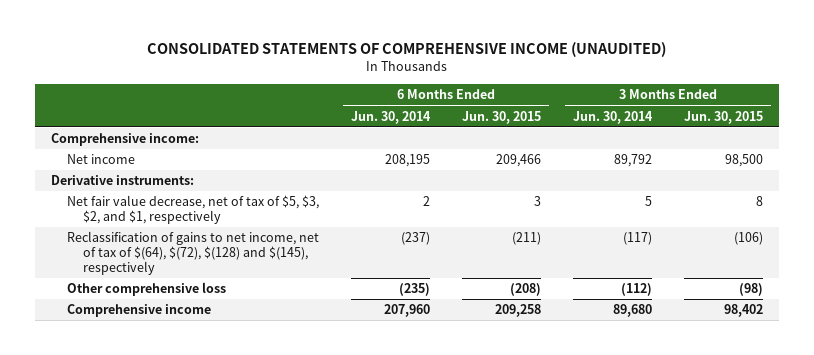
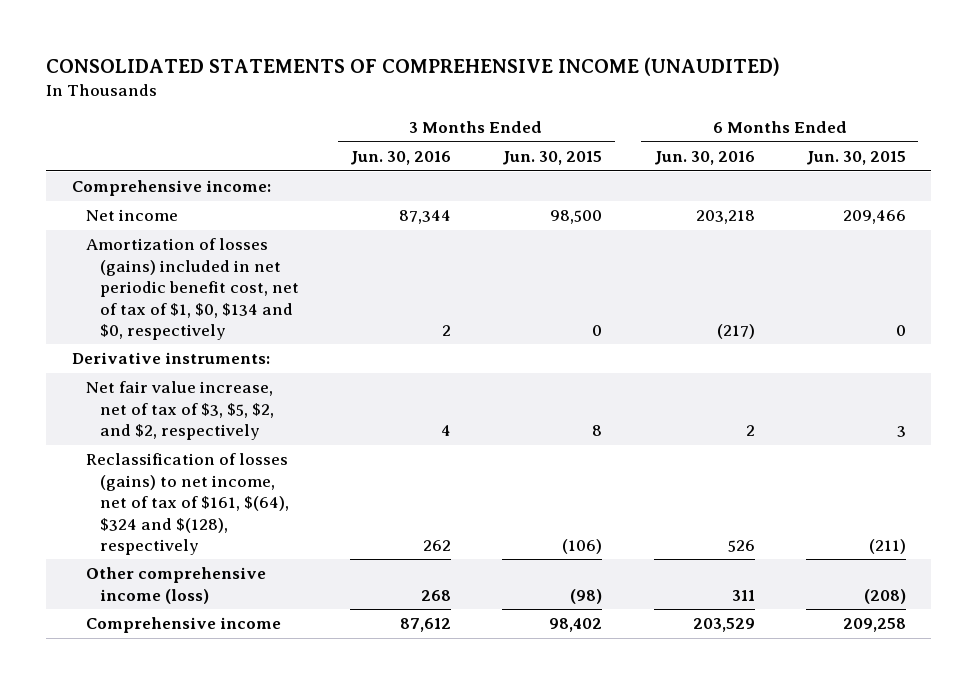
[350,110,431,124] Jun. 30, 2014 -> none
[572,110,653,124] Jun. 30, 2014 -> none
none -> [350,151,452,166] Jun. 30, 2016
none -> [653,151,755,166] Jun. 30, 2016
none -> [85,238,300,340] Amortization of losses (gains) included in net periodic benefit cost, net of tax of $1, $0, $134 and $0, respectively
[66,195,319,225] Net fair value decrease, net of tax of $5, $3, $2, and $1, respectively -> [85,381,275,441] Net fair value increase, net of tax of $3, $5, $2, and $2, respectively
[66,231,319,275] Reclassification of gains to net income, net of tax of $(64), $(72), $(128) and $(145), respectively -> [85,453,290,555] Reclassification of losses (gains) to net income, net of tax of $161, $(64), $324 and $(128), respectively
[66,282,226,297] Other comprehensive loss -> [85,567,266,604] Other comprehensive income (loss)

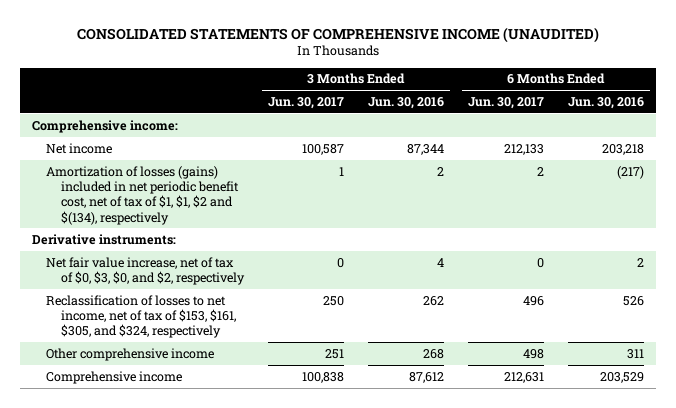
[502,151,603,166] Jun. 30, 2015 -> none
[805,151,906,166] Jun. 30, 2015 -> none
none -> [267,96,344,109] Jun. 30, 2017
none -> [467,96,544,109] Jun. 30, 2017
[85,238,300,340] Amortization of losses (gains) included in net periodic benefit cost, net of tax of $1, $0, $134 and $0, respectively -> [46,165,239,225] Amortization of losses (gains) included in net periodic benefit cost, net of tax of $1, $1, $2 and $(134), respectively
[85,381,275,441] Net fair value increase, net of tax of $3, $5, $2, and $2, respectively -> [46,256,245,286] Net fair value increase, net of tax of $0, $3, $0, and $2, respectively
[85,453,290,555] Reclassification of losses (gains) to net income, net of tax of $161, $(64), $324 and $(128), respectively -> [46,294,236,339] Reclassification of losses to net income, net of tax of $153, $161, $305, and $324, respectively
[85,567,266,604] Other comprehensive income (loss) -> [46,347,215,361] Other comprehensive income

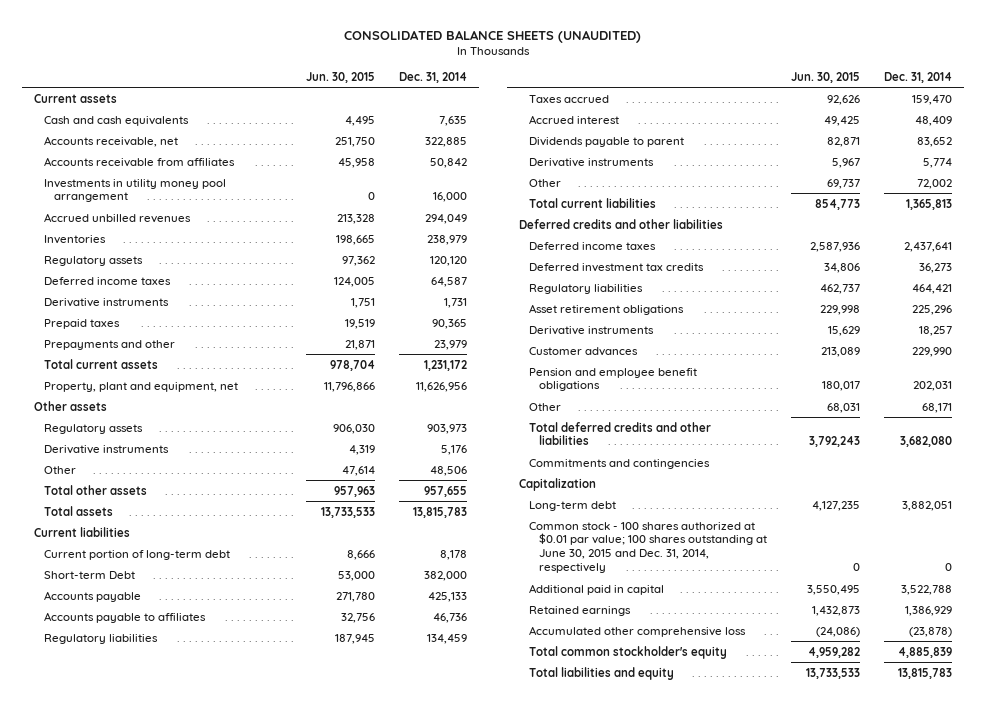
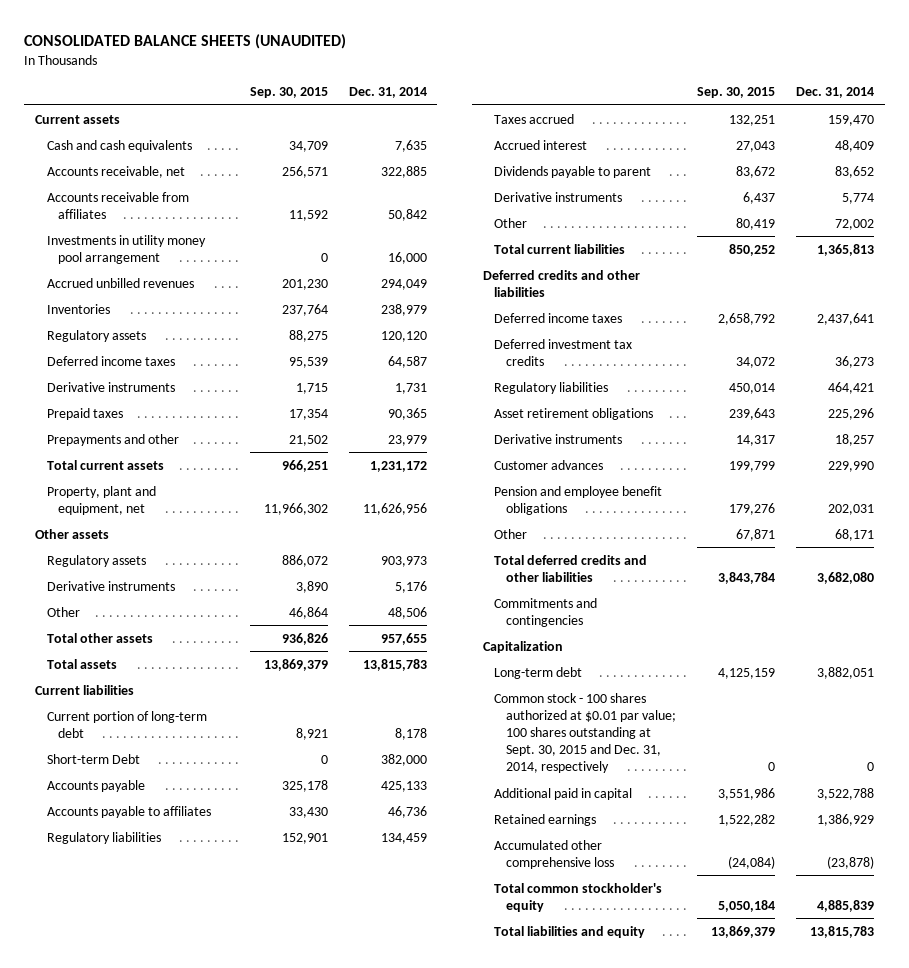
[305,71,375,83] Jun. 30, 2015 -> none
none -> [249,87,328,99] Sep. 30, 2015
[528,521,767,574] Common stock - 100 shares authorized at $0.01 par value; 100 shares outstanding at June 30, 2015 and Dec. 31, 2014, respectively -> [494,692,677,774] Common stock - 100 shares authorized at $0.01 par value; 100 shares outstanding at Sept. 30, 2015 and Dec. 31, 2014, respectively

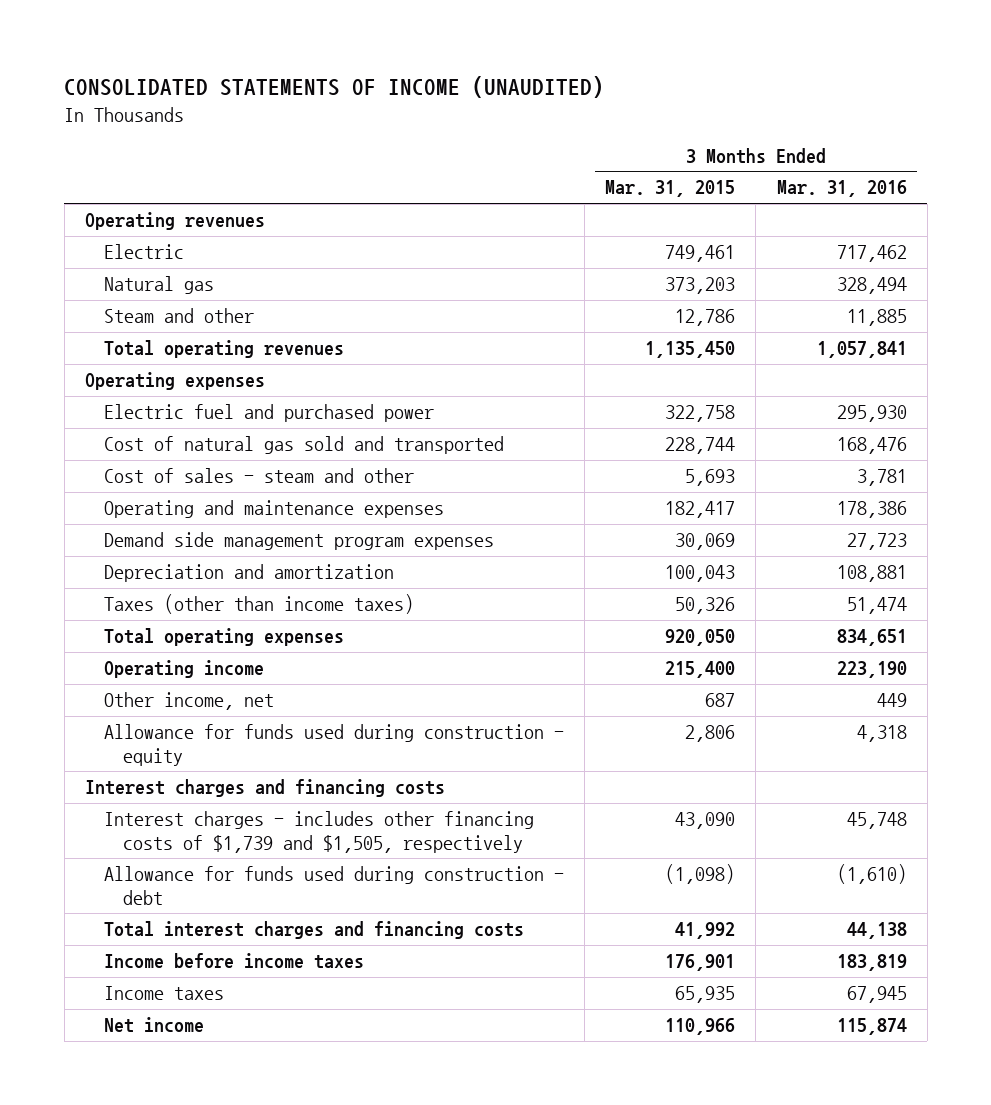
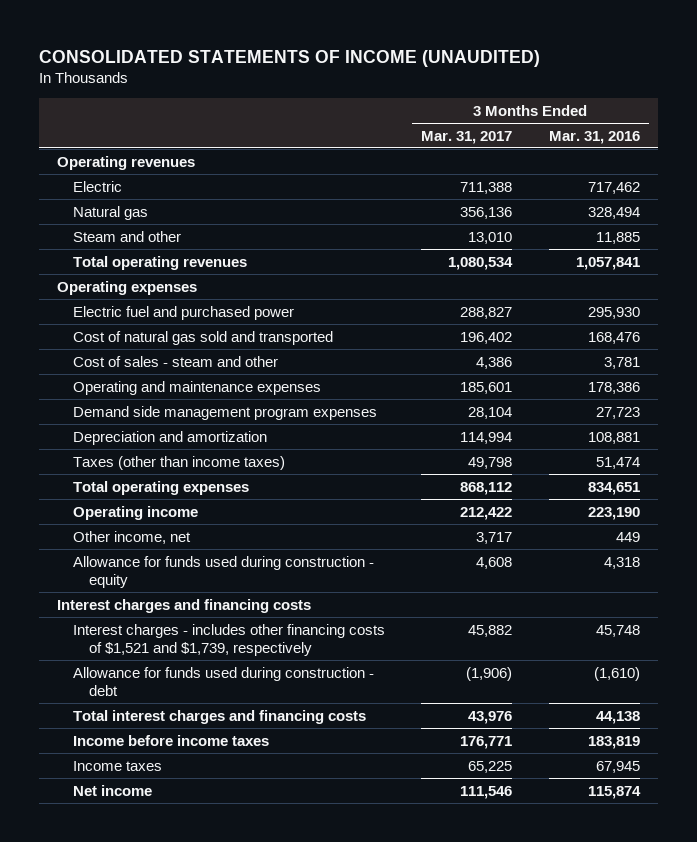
[605,180,736,198] Mar. 31, 2015 -> none
none -> [421,130,513,144] Mar. 31, 2017
[103,810,534,853] Interest charges - includes other financing costs of $1,739 and $1,505, respectively -> [72,623,385,656] Interest charges - includes other financing costs of $1,521 and $1,739, respectively

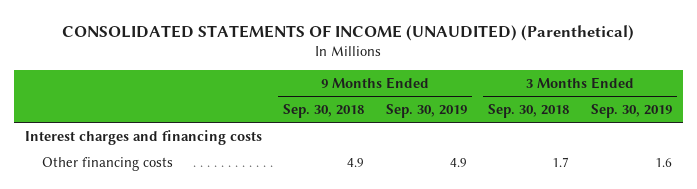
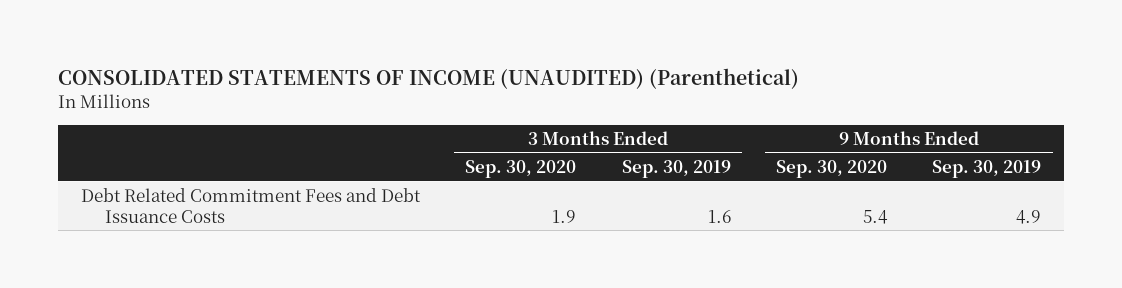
[283,104,365,119] Sep. 30, 2018 -> none
[488,104,570,119] Sep. 30, 2018 -> none
none -> [465,159,577,178] Sep. 30, 2020
none -> [776,159,888,178] Sep. 30, 2020
[24,129,262,145] Interest charges and financing costs -> none
[41,156,173,171] Other financing costs -> [81,188,422,223] Debt Related Commitment Fees and Debt Issuance Costs

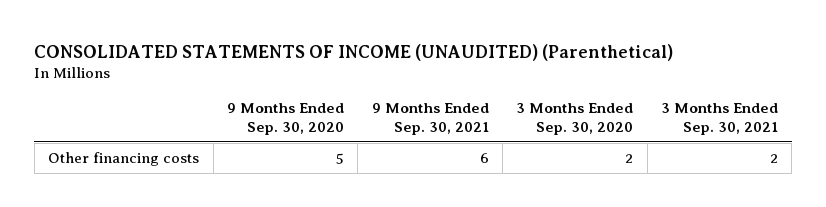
[621,159,731,178] Sep. 30, 2019 -> none
[932,159,1042,178] Sep. 30, 2019 -> none
none -> [371,103,489,136] 9 Months Ended Sep. 30, 2021
none -> [661,103,779,136] 3 Months Ended Sep. 30, 2021
[81,188,422,223] Debt Related Commitment Fees and Debt Issuance Costs -> none
none -> [48,151,200,166] Other financing costs

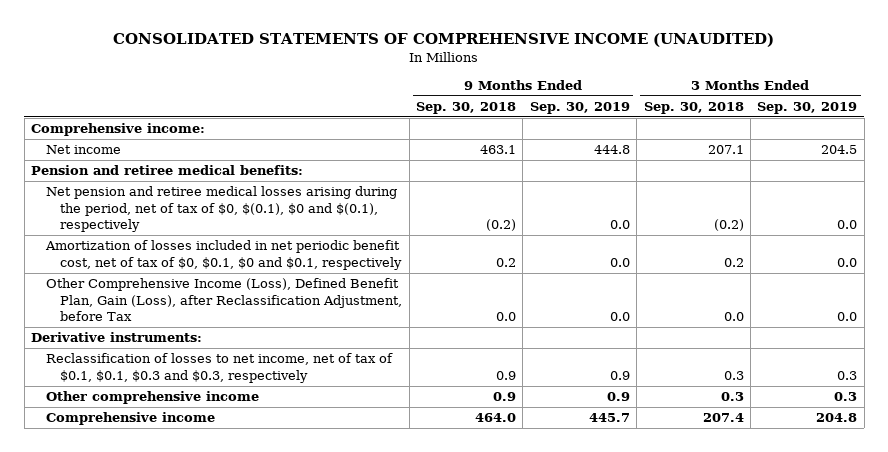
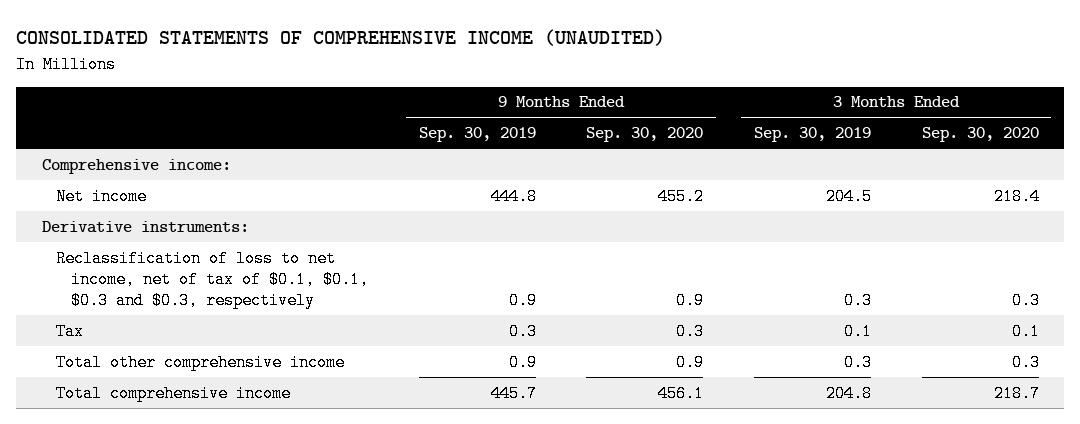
[416,102,517,115] Sep. 30, 2018 -> none
[643,102,744,115] Sep. 30, 2018 -> none
none -> [586,127,704,143] Sep. 30, 2020
none -> [921,127,1039,143] Sep. 30, 2020
[30,165,303,176] Pension and retiree medical benefits: -> none
[45,186,397,233] Net pension and retiree medical losses arising during the period, net of tax of $0, $(0.1), $0 and $(0.1), respectively -> none
[44,240,403,270] Amortization of losses included in net periodic benefit cost, net of tax of $0, $0.1, $0 and $0.1, respectively -> none
[45,278,403,322] Other Comprehensive Income (Loss), Defined Benefit Plan, Gain (Loss), after Reclassification Adjustment, before Tax -> none
[45,353,393,383] Reclassification of losses to net income, net of tax of $0.1, $0.1, $0.3 and $0.3, respectively -> [56,249,370,309] Reclassification of loss to net income, net of tax of $0.1, $0.1, $0.3 and $0.3, respectively
none -> [56,322,85,340] Tax
[45,391,259,405] Other comprehensive income -> [56,353,346,371] Total other comprehensive income
[45,412,215,426] Comprehensive income -> [56,384,292,402] Total comprehensive income

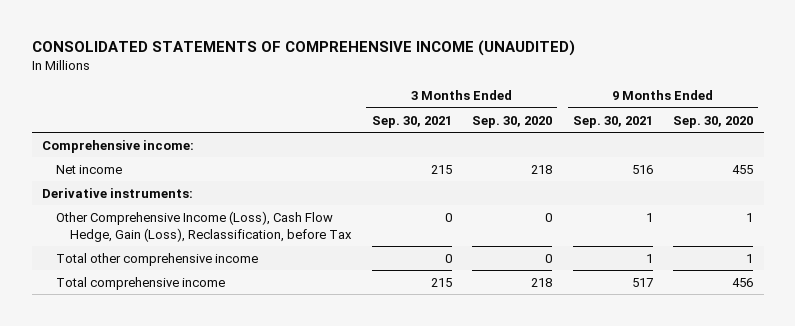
[418,127,536,143] Sep. 30, 2019 -> none
[754,127,872,143] Sep. 30, 2019 -> none
none -> [371,115,452,128] Sep. 30, 2021
none -> [572,115,653,128] Sep. 30, 2021
[658,187,705,205] 455.2 -> [732,164,754,174] 455
[993,187,1040,205] 218.4 -> [531,164,553,174] 218
[56,249,370,309] Reclassification of loss to net income, net of tax of $0.1, $0.1, $0.3 and $0.3, respectively -> none
[56,322,85,340] Tax -> none
none -> [56,210,353,242] Other Comprehensive Income (Loss), Cash Flow Hedge, Gain (Loss), Reclassification, before Tax
[676,353,705,371] 0.9 -> [746,253,754,263] 1
[1011,353,1040,371] 0.3 -> [545,253,553,263] 0
[658,384,705,402] 456.1 -> [732,277,754,287] 456
[993,384,1040,402] 218.7 -> [531,277,553,287] 218

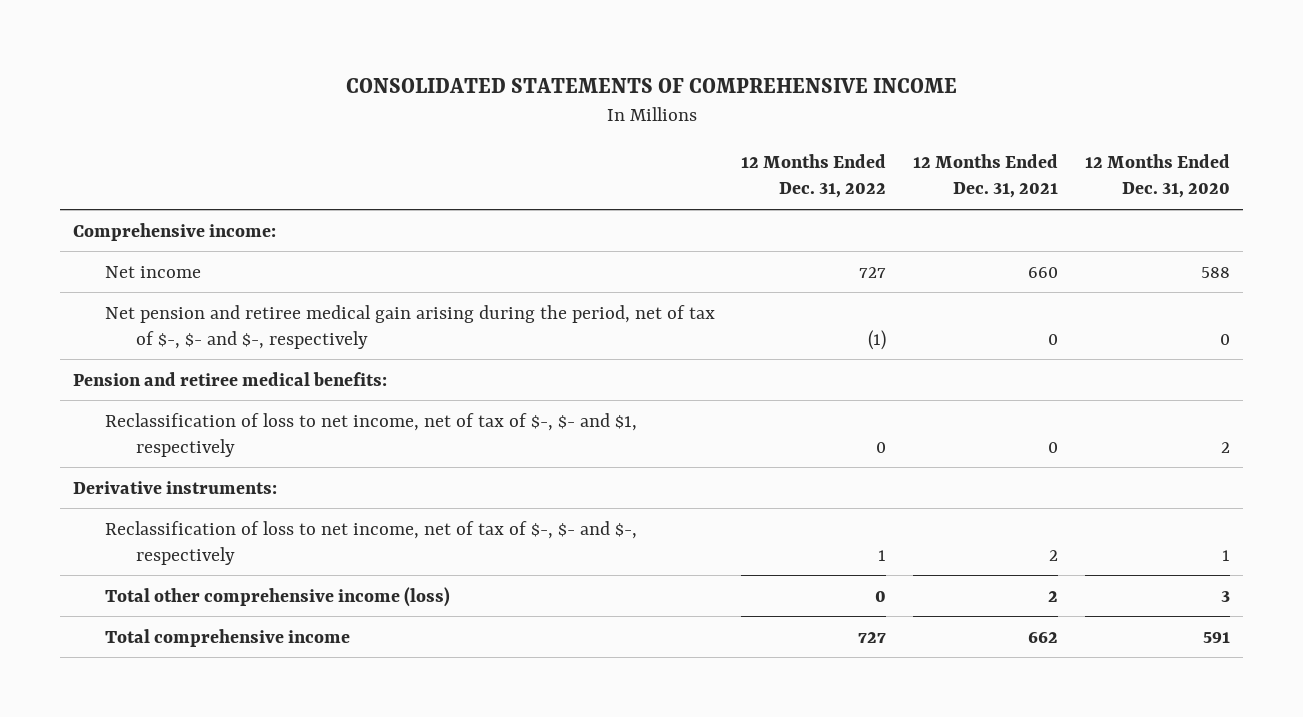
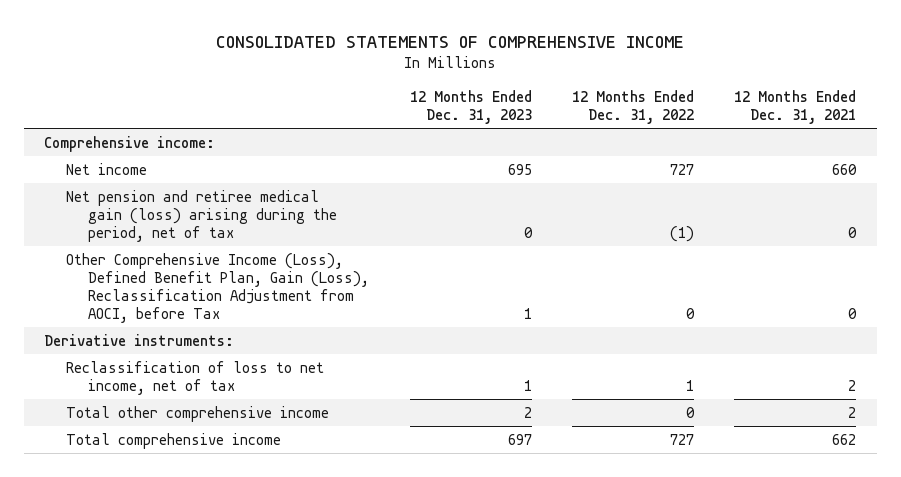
[1084,154,1230,199] 12 Months Ended Dec. 31, 2020 -> none
none -> [409,89,532,124] 12 Months Ended Dec. 31, 2023
[73,371,388,386] Pension and retiree medical benefits: -> none
[104,412,637,457] Reclassification of loss to net income, net of tax of $-, $- and $1, respectively -> none
[104,304,715,349] Net pension and retiree medical gain arising during the period, net of tax of $-, $- and $-, respectively -> [66,189,338,242] Net pension and retiree medical gain (loss) arising during the period, net of tax
none -> [66,252,370,323] Other Comprehensive Income (Loss), Defined Benefit Plan, Gain (Loss), Reclassification Adjustment from AOCI, before Tax
[104,520,637,565] Reclassification of loss to net income, net of tax of $-, $- and $-, respectively -> [66,360,325,395] Reclassification of loss to net income, net of tax
[104,586,450,607] Total other comprehensive income (loss) -> [66,405,330,422] Total other comprehensive income

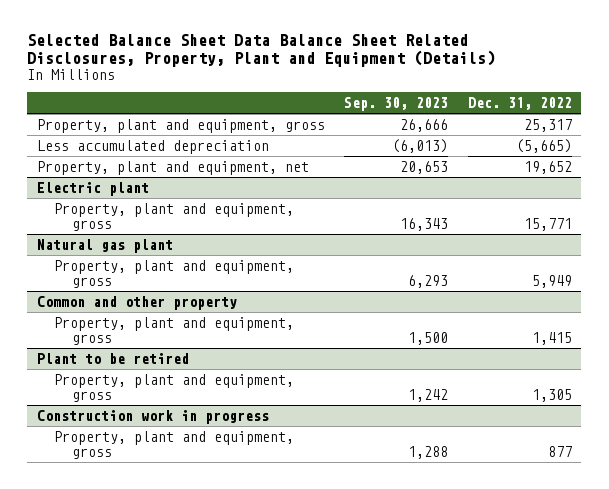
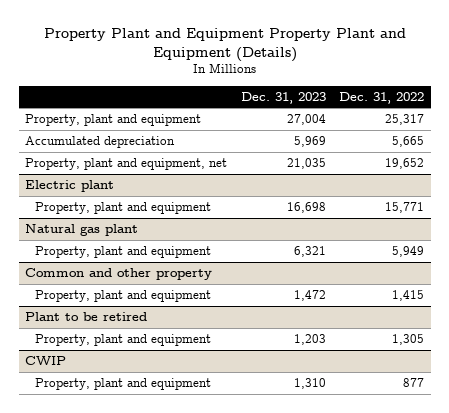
[27,33,496,68] Selected Balance Sheet Data Balance Sheet Related Disclosures, Property, Plant and Equipment (Details) -> [43,27,406,62] Property Plant and Equipment Property Plant and Equipment (Details)
[344,97,449,112] Sep. 30, 2023 -> none
none -> [240,91,326,104] Dec. 31, 2023
[36,119,325,134] Property, plant and equipment, gross -> [25,114,202,127] Property, plant and equipment
[36,140,269,155] Less accumulated depreciation -> [25,136,176,149] Accumulated depreciation
[515,139,572,154] (5,665) -> [391,136,424,148] 5,665
[54,203,295,231] Property, plant and equipment, gross -> [34,202,211,215] Property, plant and equipment
[54,260,295,288] Property, plant and equipment, gross -> [34,246,211,259] Property, plant and equipment
[54,317,295,345] Property, plant and equipment, gross -> [34,290,211,303] Property, plant and equipment
[54,374,295,402] Property, plant and equipment, gross -> [34,334,211,347] Property, plant and equipment
[36,410,269,425] Construction work in progress -> [25,356,67,366] CWIP
[54,431,295,459] Property, plant and equipment, gross -> [34,378,211,391] Property, plant and equipment

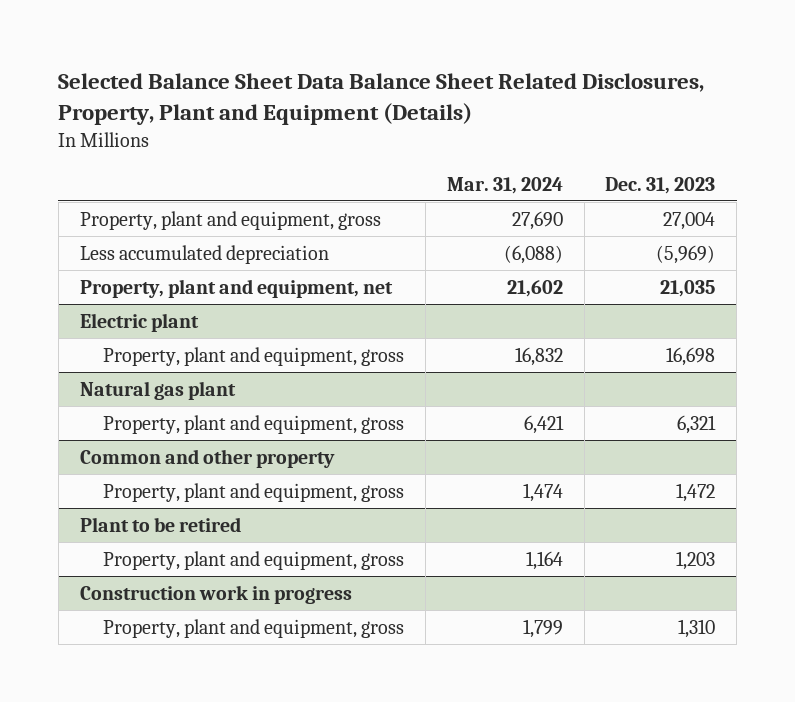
[43,27,406,62] Property Plant and Equipment Property Plant and Equipment (Details) -> [58,73,705,126] Selected Balance Sheet Data Balance Sheet Related Disclosures, Property, Plant and Equipment (Details)
[338,91,424,104] Dec. 31, 2022 -> none
none -> [446,176,563,194] Mar. 31, 2024
[25,114,202,127] Property, plant and equipment -> [79,210,381,230] Property, plant and equipment, gross
[25,136,176,149] Accumulated depreciation -> [79,244,329,264] Less accumulated depreciation
[293,136,326,148] 5,969 -> [656,244,716,264] (5,969)
[34,202,211,215] Property, plant and equipment -> [102,346,404,366] Property, plant and equipment, gross
[34,246,211,259] Property, plant and equipment -> [102,414,404,434] Property, plant and equipment, gross
[34,290,211,303] Property, plant and equipment -> [102,482,404,502] Property, plant and equipment, gross
[34,334,211,347] Property, plant and equipment -> [102,550,404,570] Property, plant and equipment, gross
[25,356,67,366] CWIP -> [79,584,352,604] Construction work in progress
[34,378,211,391] Property, plant and equipment -> [102,618,404,638] Property, plant and equipment, gross

